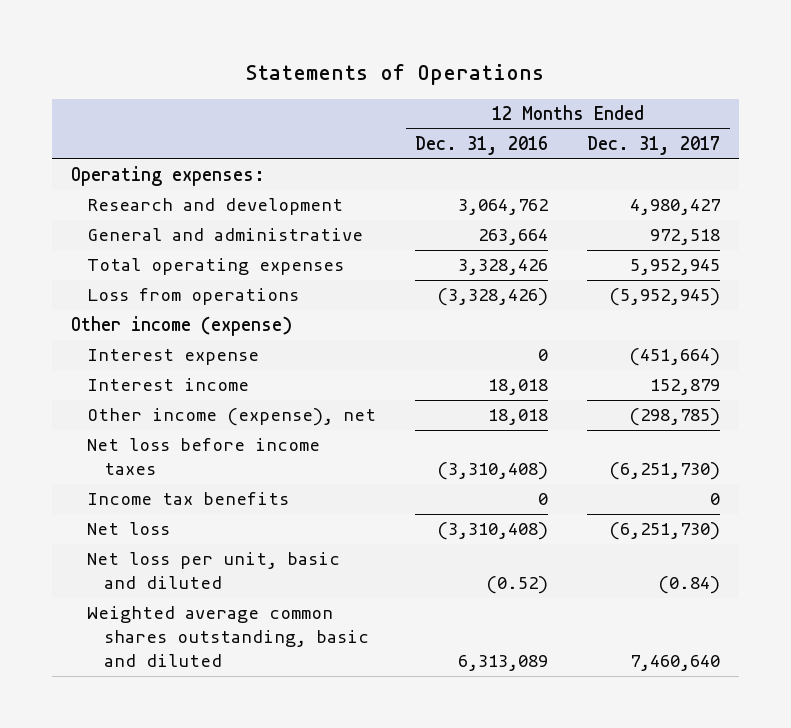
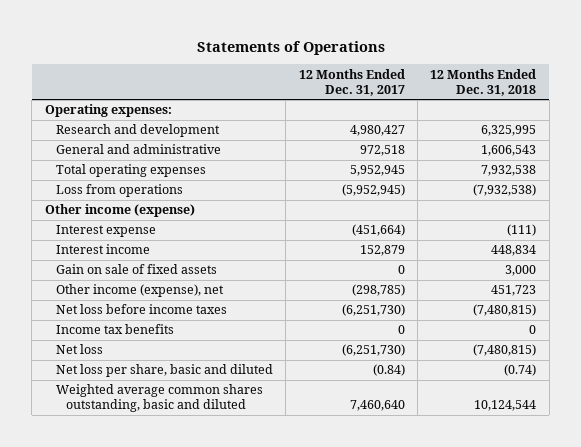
[415,136,549,156] Dec. 31, 2016 -> none
none -> [430,68,537,96] 12 Months Ended Dec. 31, 2018
none -> [55,264,217,275] Gain on sale of fixed assets
[87,552,341,590] Net loss per unit, basic and diluted -> [55,364,273,378] Net loss per share, basic and diluted

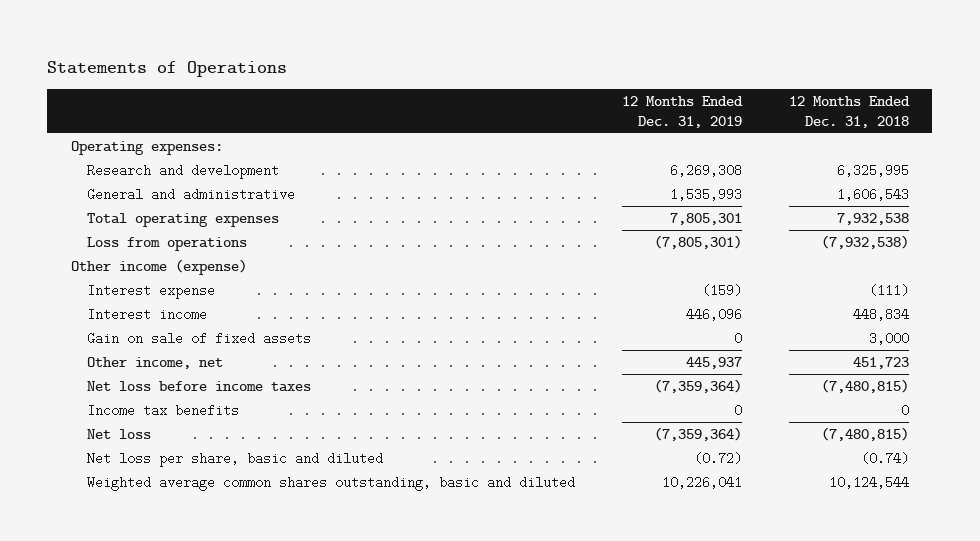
[298,68,405,96] 12 Months Ended Dec. 31, 2017 -> none
none -> [621,95,743,128] 12 Months Ended Dec. 31, 2019
[55,284,224,298] Other income (expense), net -> [87,357,224,370] Other income, net

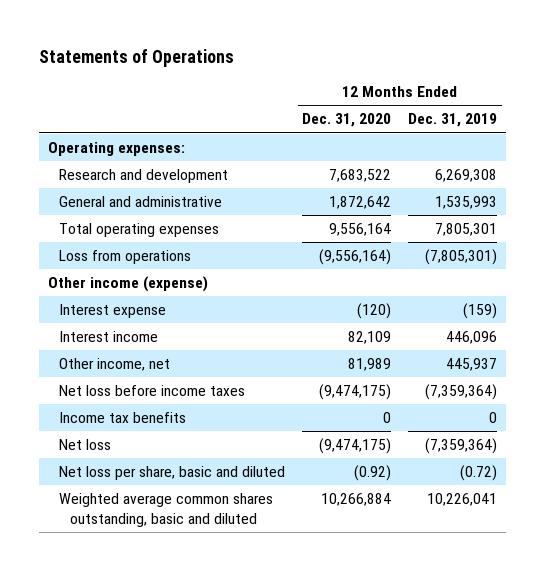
[788,95,910,128] 12 Months Ended Dec. 31, 2018 -> none
none -> [302,113,392,128] Dec. 31, 2020
[87,332,312,346] Gain on sale of fixed assets -> none

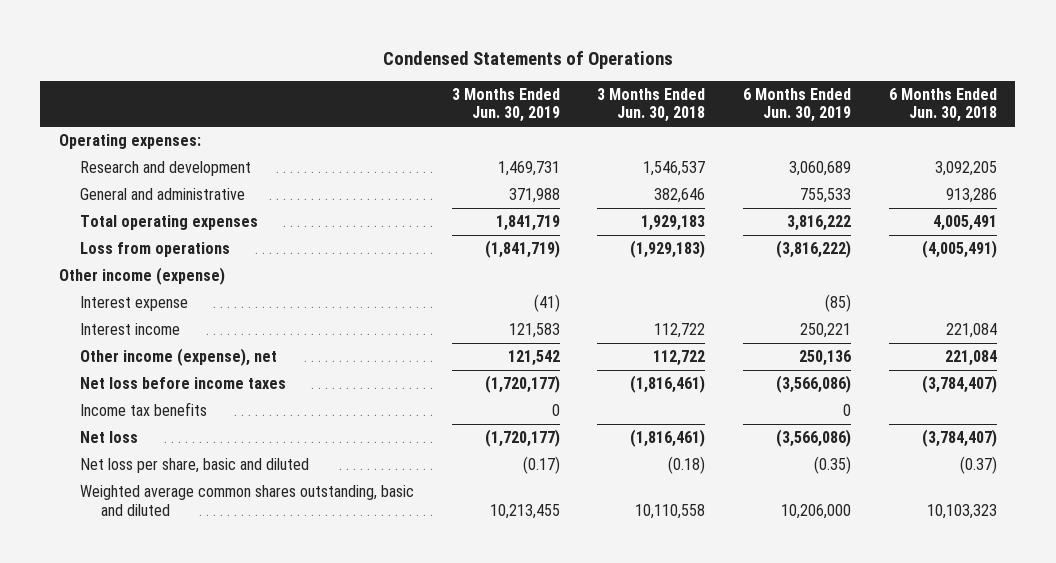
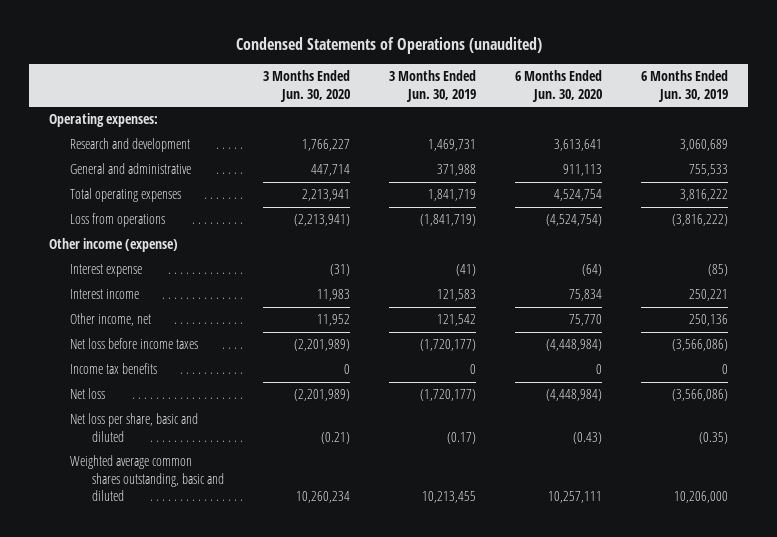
[382,50,673,69] Condensed Statements of Operations -> [235,37,542,55] Condensed Statements of Operations (unaudited)
[597,87,706,123] 3 Months Ended Jun. 30, 2018 -> none
[888,87,997,123] 6 Months Ended Jun. 30, 2018 -> none
none -> [262,70,350,102] 3 Months Ended Jun. 30, 2020
none -> [515,70,603,102] 6 Months Ended Jun. 30, 2020
[80,348,278,367] Other income (expense), net -> [70,313,152,327] Other income, net

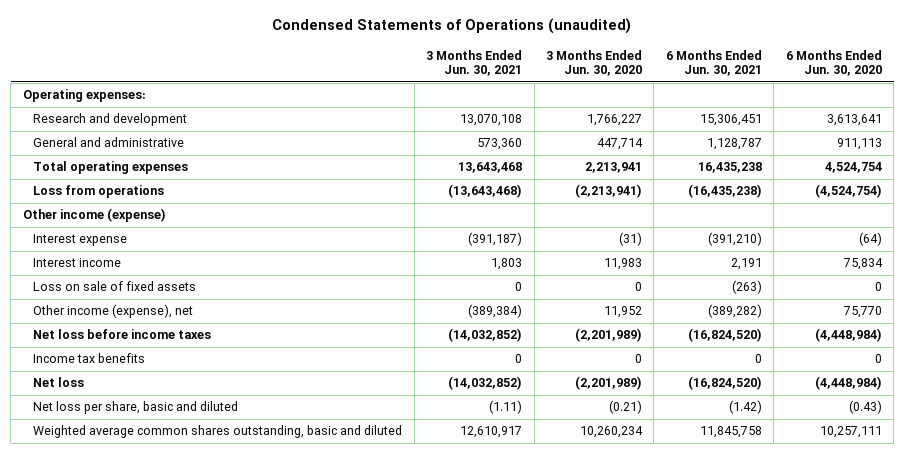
[388,70,476,102] 3 Months Ended Jun. 30, 2019 -> none
[641,70,729,102] 6 Months Ended Jun. 30, 2019 -> none
none -> [426,49,523,77] 3 Months Ended Jun. 30, 2021
none -> [665,49,762,77] 6 Months Ended Jun. 30, 2021
none -> [33,281,197,292] Loss on sale of fixed assets
[70,313,152,327] Other income, net -> [33,304,194,319] Other income (expense), net

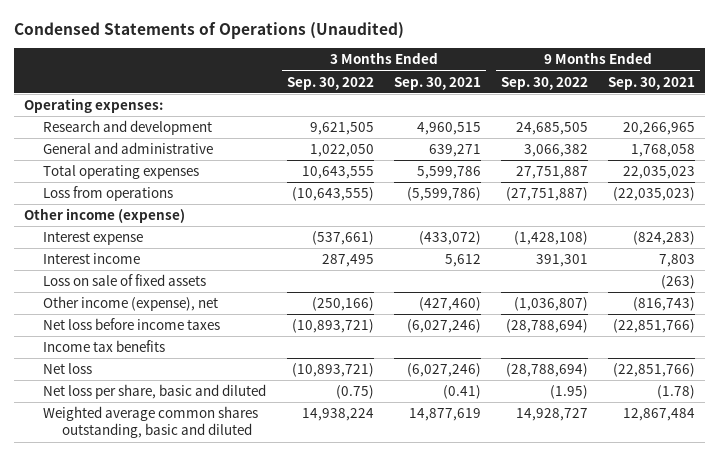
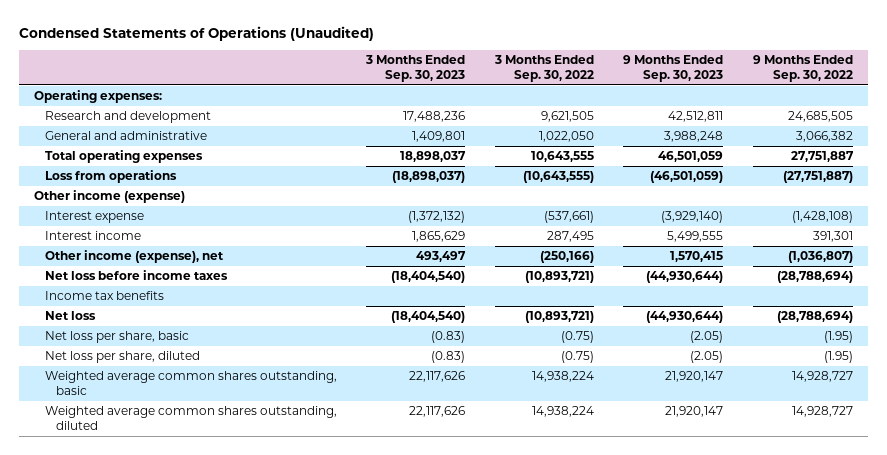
[393,76,481,90] Sep. 30, 2021 -> none
[608,76,696,90] Sep. 30, 2021 -> none
none -> [365,55,466,82] 3 Months Ended Sep. 30, 2023
none -> [623,55,724,82] 9 Months Ended Sep. 30, 2023
[43,274,207,287] Loss on sale of fixed assets -> none
[43,384,267,400] Net loss per share, basic and diluted -> [44,331,189,344] Net loss per share, basic
none -> [44,351,200,364] Net loss per share, diluted
[43,406,259,439] Weighted average common shares outstanding, basic and diluted -> [44,371,337,395] Weighted average common shares outstanding, basic
none -> [44,406,337,430] Weighted average common shares outstanding, diluted

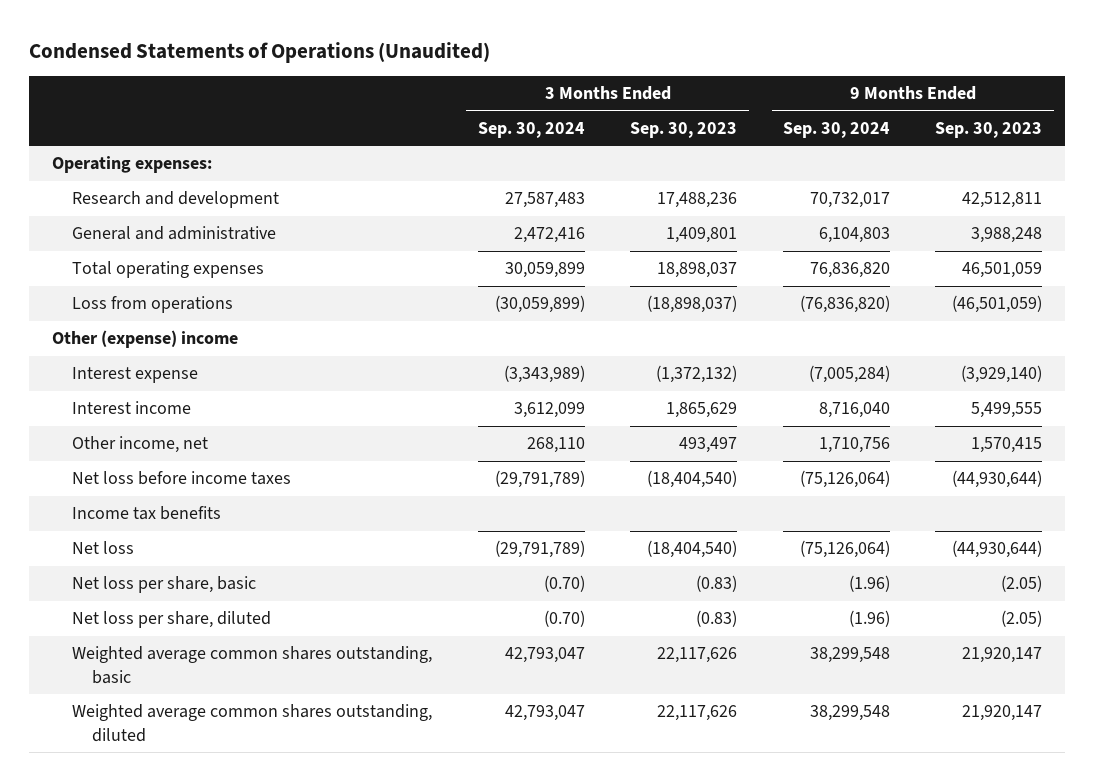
[493,55,594,82] 3 Months Ended Sep. 30, 2022 -> none
[752,55,853,82] 9 Months Ended Sep. 30, 2022 -> none
none -> [477,121,585,138] Sep. 30, 2024
none -> [782,121,890,138] Sep. 30, 2024
[34,190,186,204] Other income (expense) -> [52,330,239,349] Other (expense) income
[44,250,224,264] Other income (expense), net -> [72,436,209,454] Other income, net

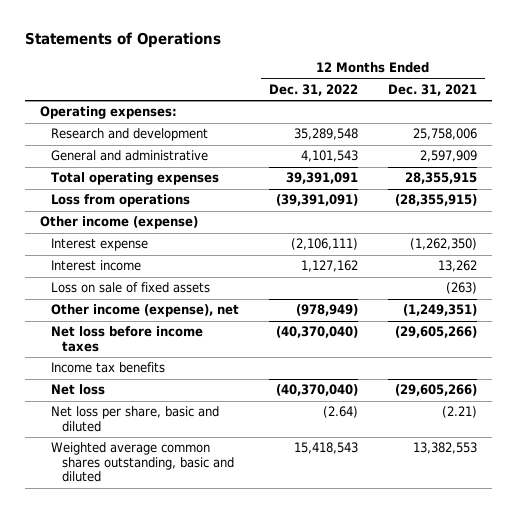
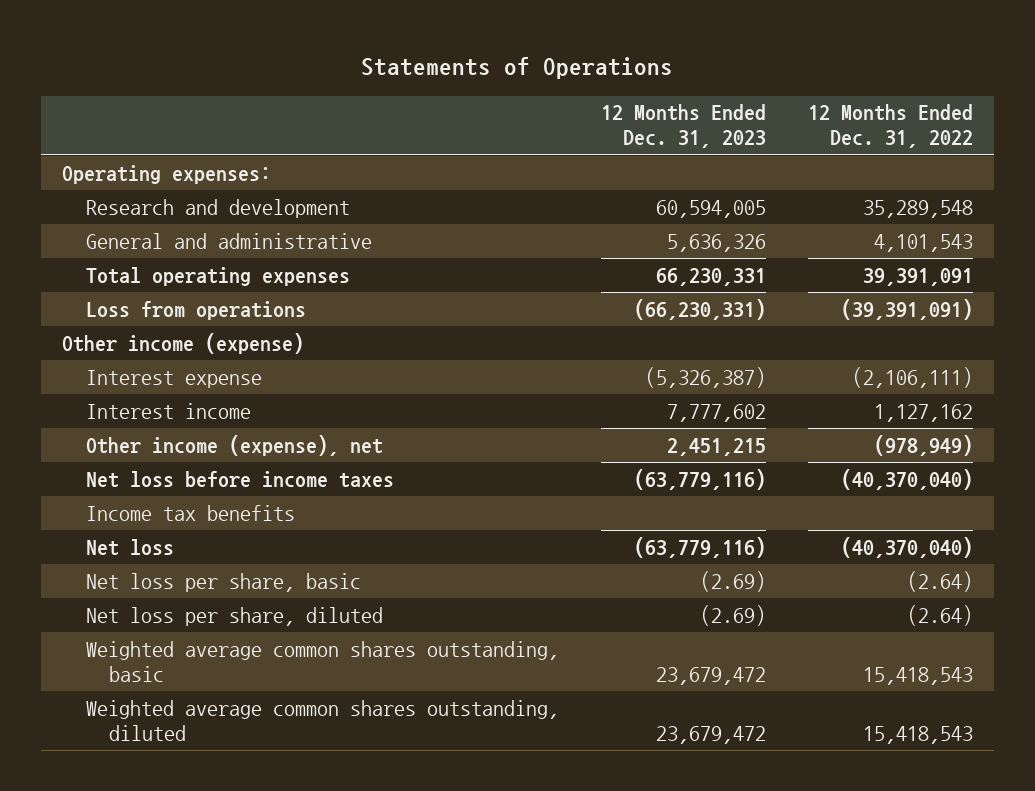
[388,83,478,96] Dec. 31, 2021 -> none
none -> [600,104,766,149] 12 Months Ended Dec. 31, 2023
[50,282,210,294] Loss on sale of fixed assets -> none
[50,406,219,432] Net loss per share, basic and diluted -> [85,572,361,592] Net loss per share, basic
none -> [85,606,383,626] Net loss per share, diluted
[50,442,234,483] Weighted average common shares outstanding, basic and diluted -> [85,640,559,682] Weighted average common shares outstanding, basic
none -> [85,699,559,741] Weighted average common shares outstanding, diluted

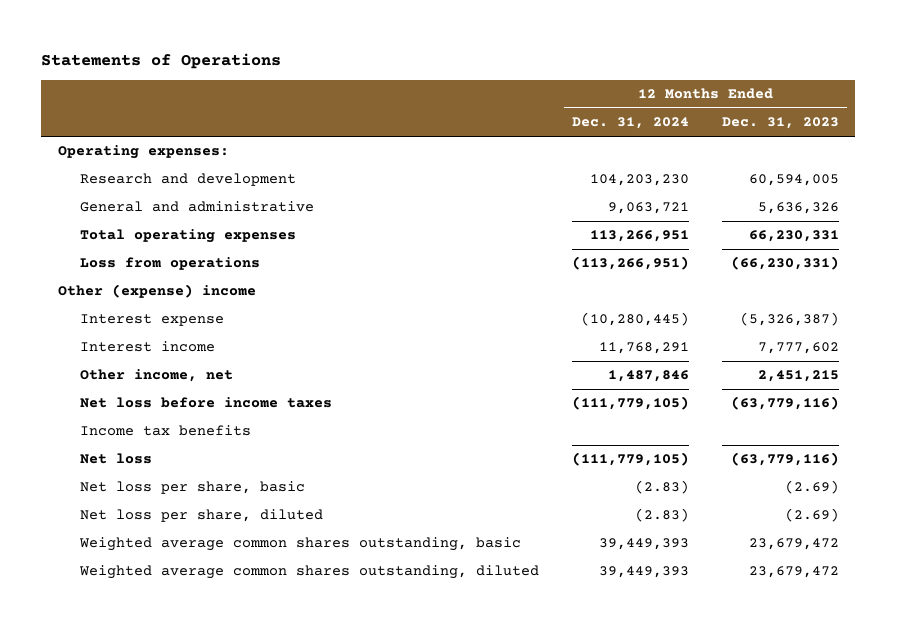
[807,104,973,149] 12 Months Ended Dec. 31, 2022 -> none
none -> [572,117,690,130] Dec. 31, 2024
[62,332,305,354] Other income (expense) -> [57,284,256,299] Other (expense) income
[85,434,383,456] Other income (expense), net -> [80,369,234,383] Other income, net

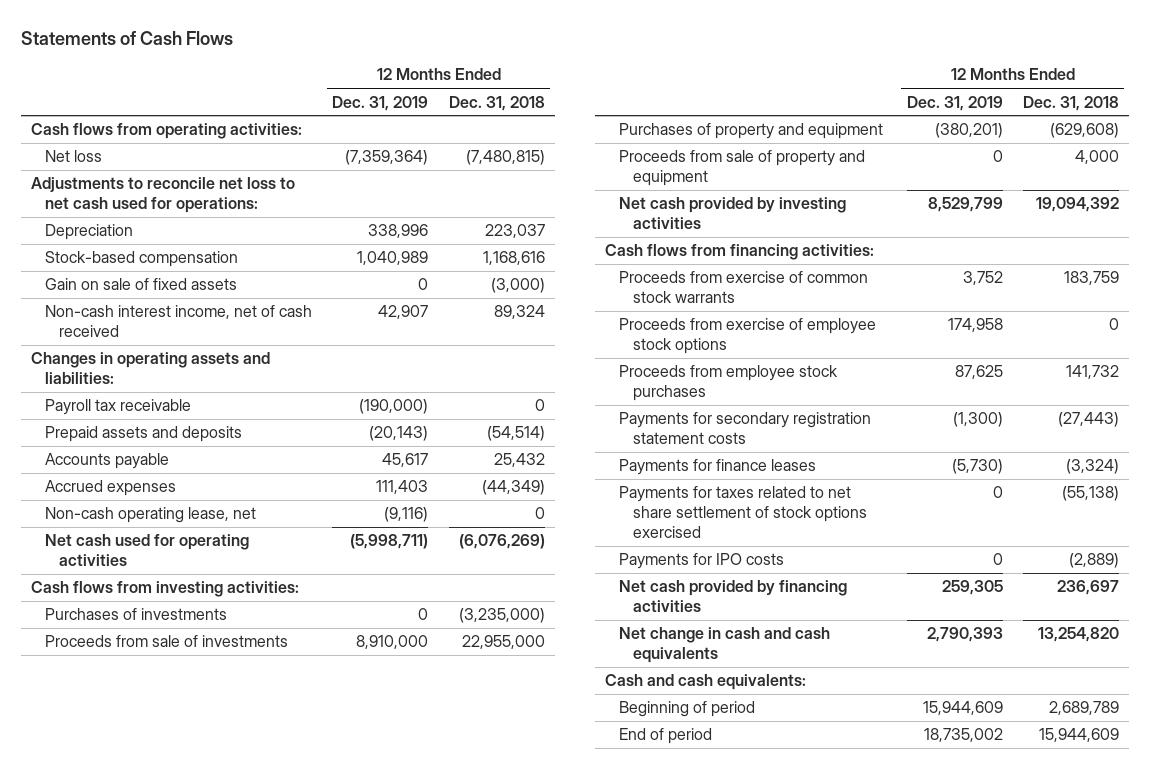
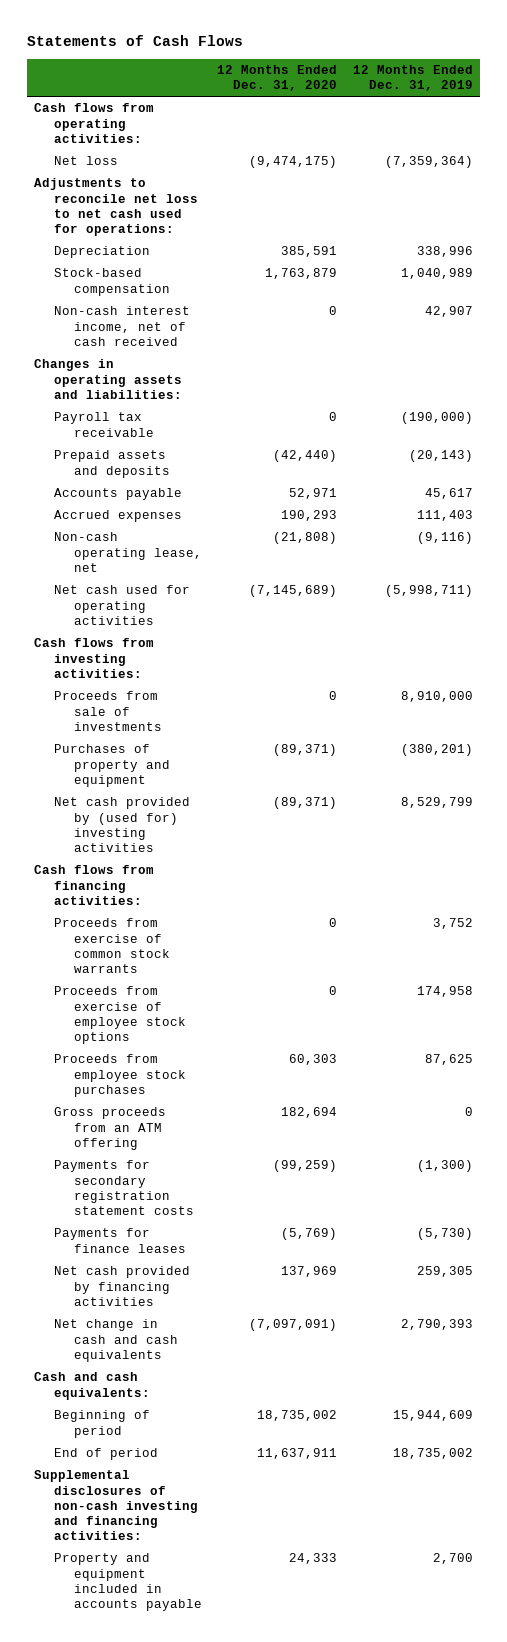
[448,95,545,111] Dec. 31, 2018 -> none
none -> [217,64,338,92] 12 Months Ended Dec. 31, 2020
[44,278,237,291] Gain on sale of fixed assets -> none
[44,608,227,621] Purchases of investments -> none
[618,150,865,187] Proceeds from sale of property and equipment -> none
[618,197,846,230] Net cash provided by investing activities -> [54,797,191,853] Net cash provided by (used for) investing activities
none -> [54,1107,167,1150] Gross proceeds from an ATM offering
[618,486,867,539] Payments for taxes related to net share settlement of stock options exercised -> none
[618,553,784,570] Payments for IPO costs -> none
none -> [34,1470,199,1541] Supplemental disclosures of non-cash investing and financing activities:
none -> [54,1553,202,1612] Property and equipment included in accounts payable

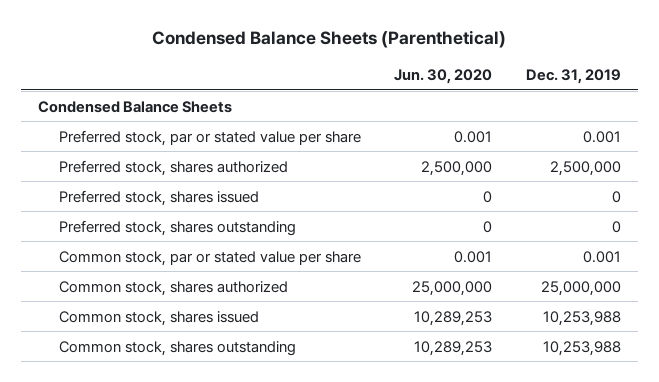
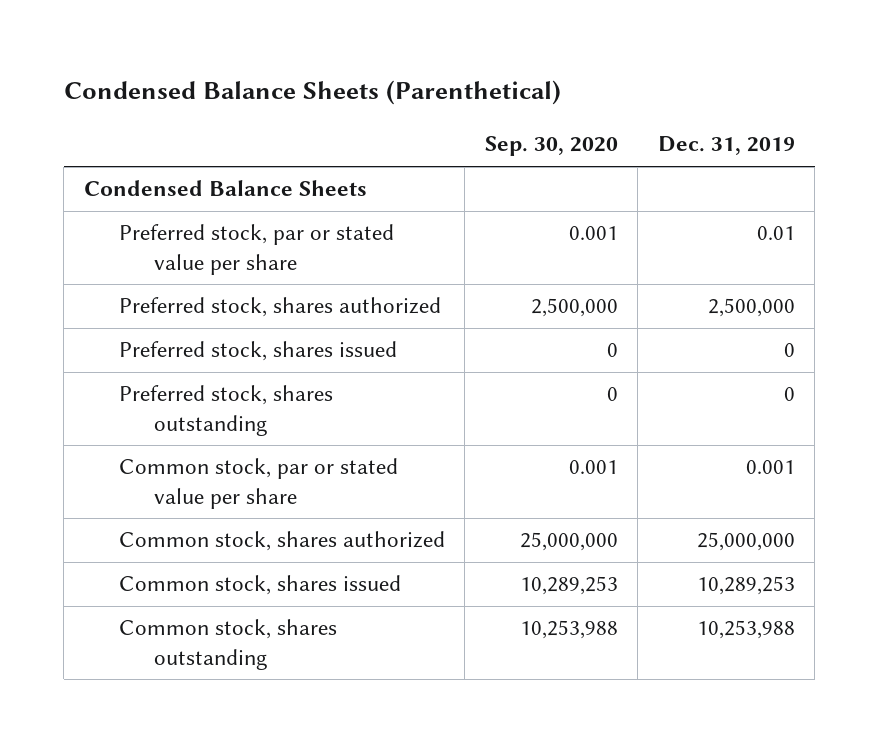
[394,69,493,85] Jun. 30, 2020 -> none
none -> [484,136,618,157] Sep. 30, 2020
[583,130,622,143] 0.001 -> [756,226,795,241] 0.01
[543,310,622,326] 10,253,988 -> [696,576,795,596] 10,289,253

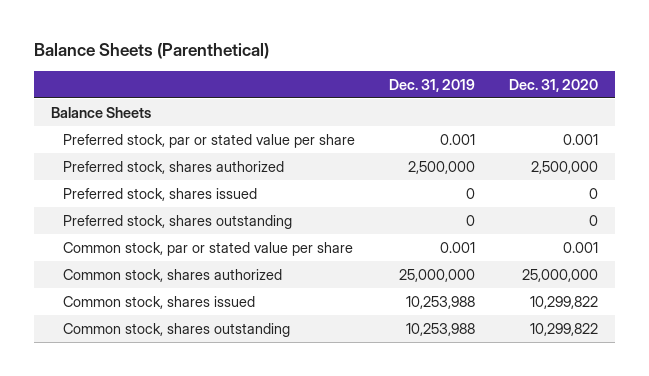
[63,80,561,106] Condensed Balance Sheets (Parenthetical) -> [33,43,269,60] Balance Sheets (Parenthetical)
[484,136,618,157] Sep. 30, 2020 -> none
none -> [508,78,598,92] Dec. 31, 2020
[83,180,367,197] Condensed Balance Sheets -> [50,106,151,118] Balance Sheets
[756,226,795,241] 0.01 -> [439,133,475,145] 0.001
[696,576,795,596] 10,289,253 -> [405,295,475,309] 10,253,988

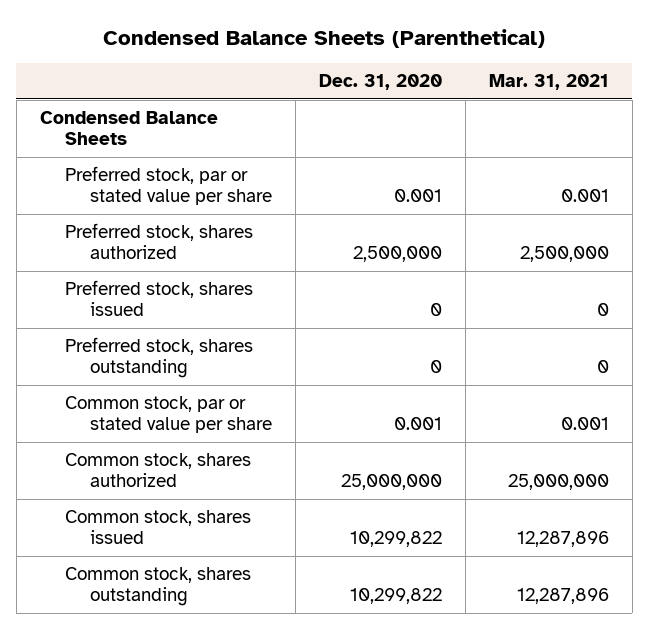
[33,43,269,60] Balance Sheets (Parenthetical) -> [103,28,546,48] Condensed Balance Sheets (Parenthetical)
[388,78,475,92] Dec. 31, 2019 -> none
none -> [488,74,609,91] Mar. 31, 2021
[50,106,151,118] Balance Sheets -> [39,110,218,146] Condensed Balance Sheets

